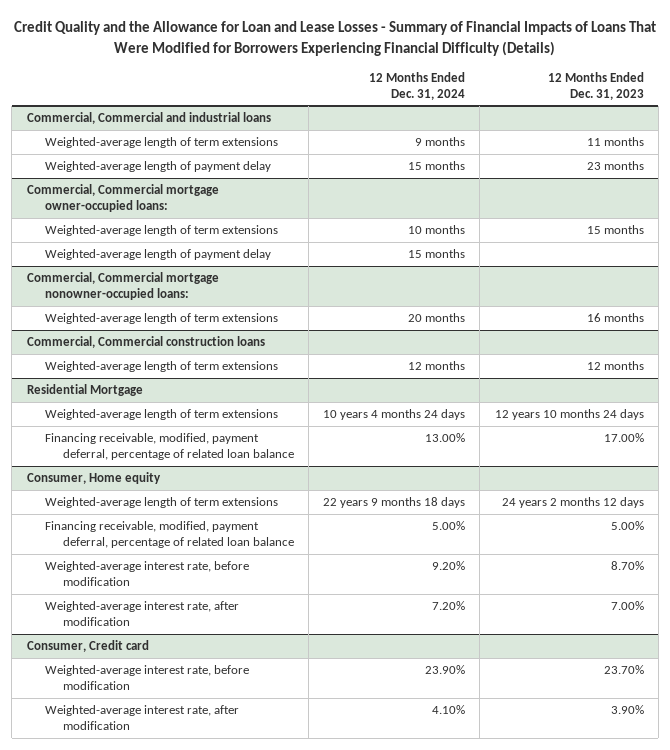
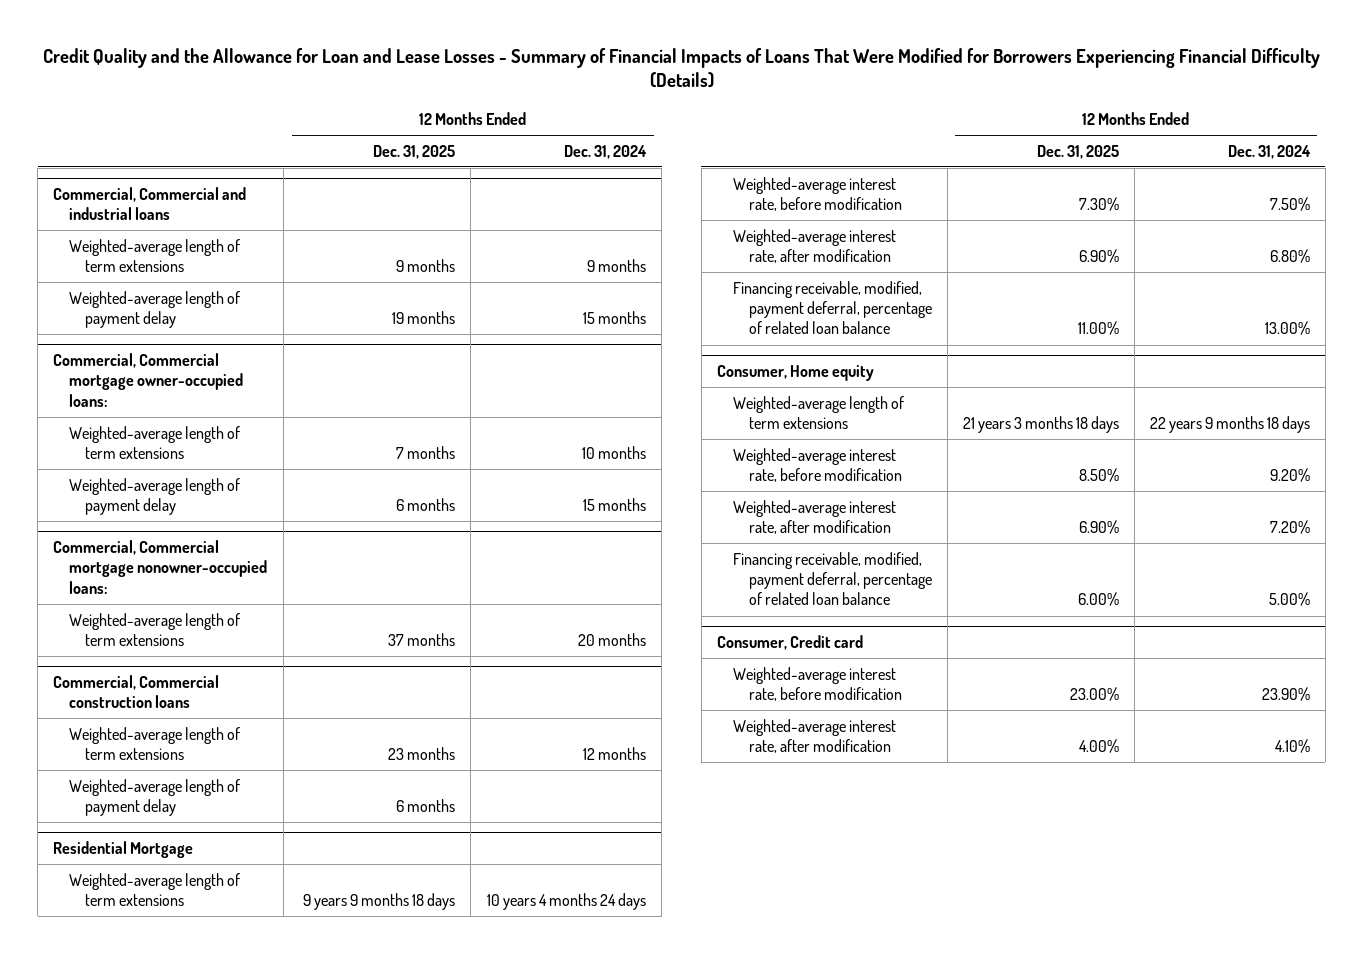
[547,71,644,100] 12 Months Ended Dec. 31, 2023 -> none
none -> [373,144,456,159] Dec. 31, 2025
none -> [69,778,241,817] Weighted-average length of payment delay
none -> [732,176,902,212] Weighted-average interest rate, before modification
none -> [732,228,896,264] Weighted-average interest rate, after modification
[44,521,295,549] Financing receivable, modified, payment deferral, percentage of related loan balance -> [732,551,932,606] Financing receivable, modified, payment deferral, percentage of related loan balance

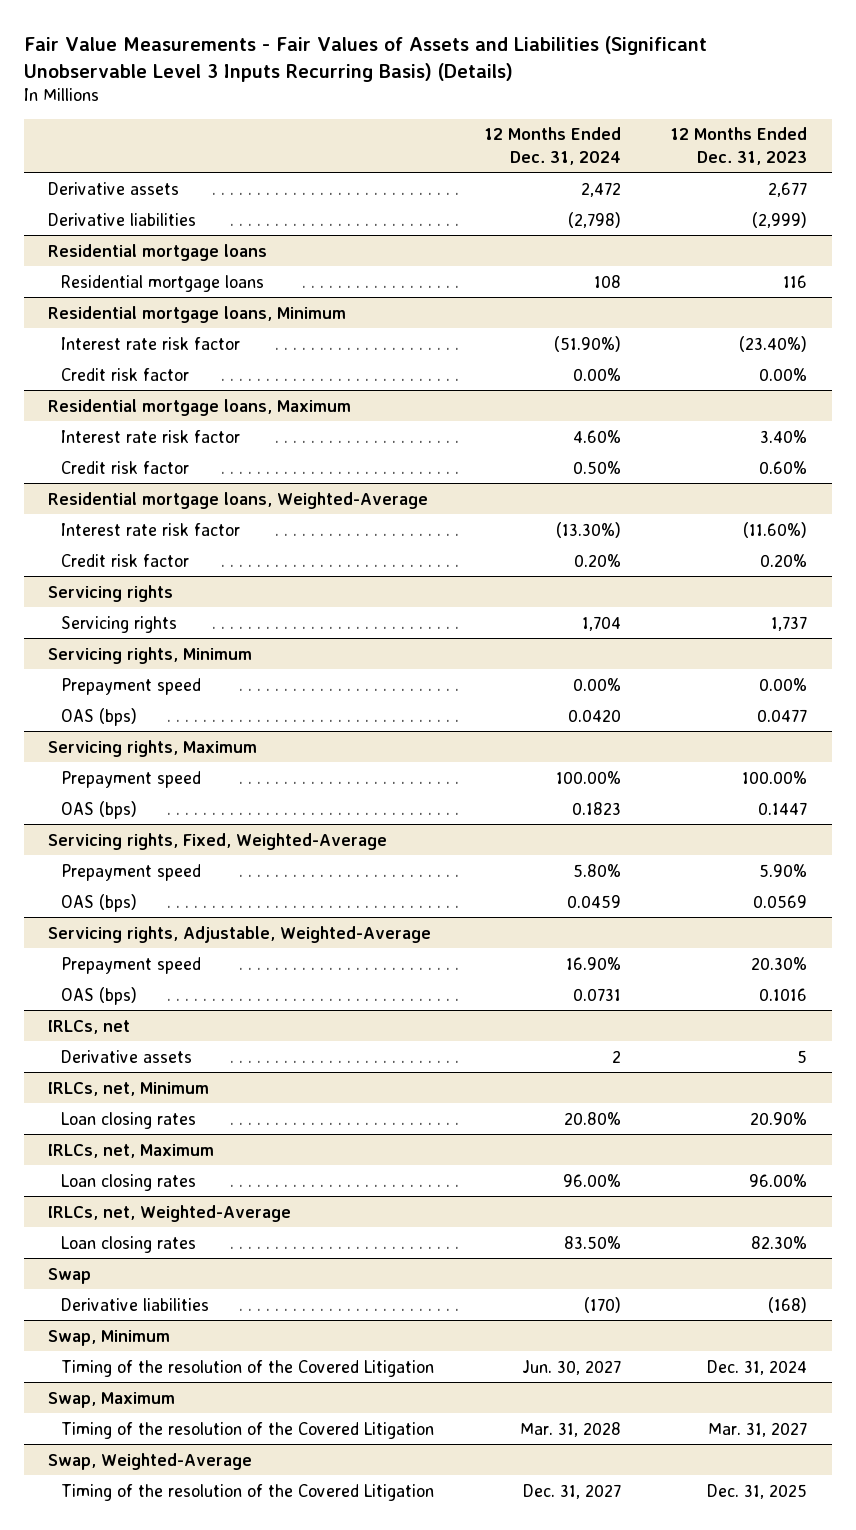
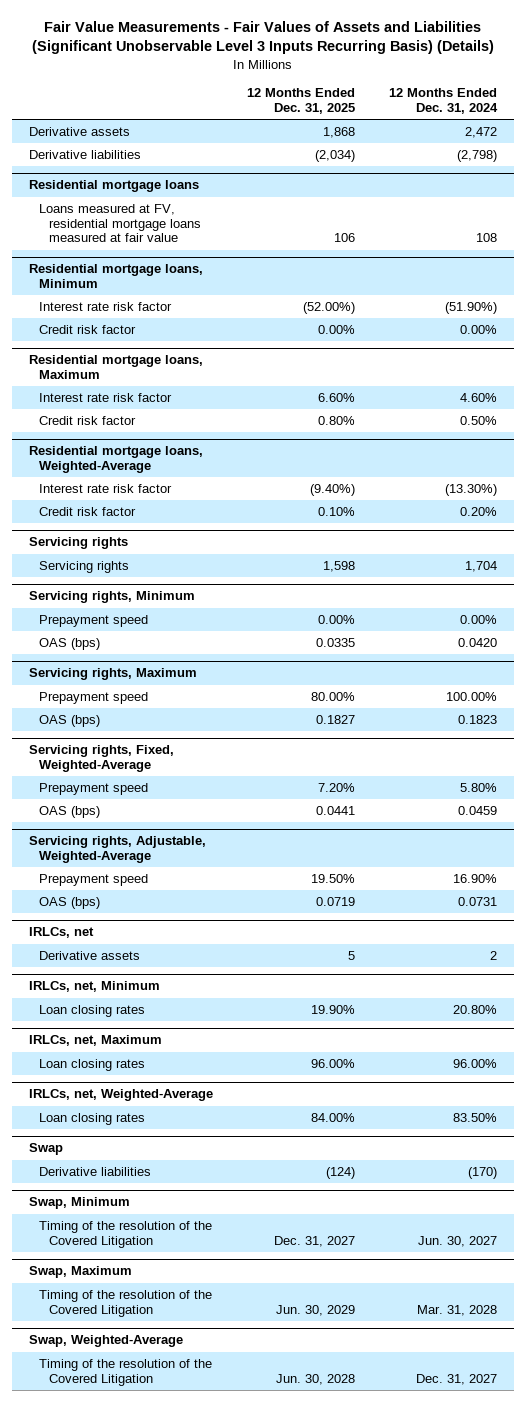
[670,127,808,165] 12 Months Ended Dec. 31, 2023 -> none
none -> [246,88,355,115] 12 Months Ended Dec. 31, 2025
[61,274,265,292] Residential mortgage loans -> none
none -> [38,204,201,243] Loans measured at FV, residential mortgage loans measured at fair value

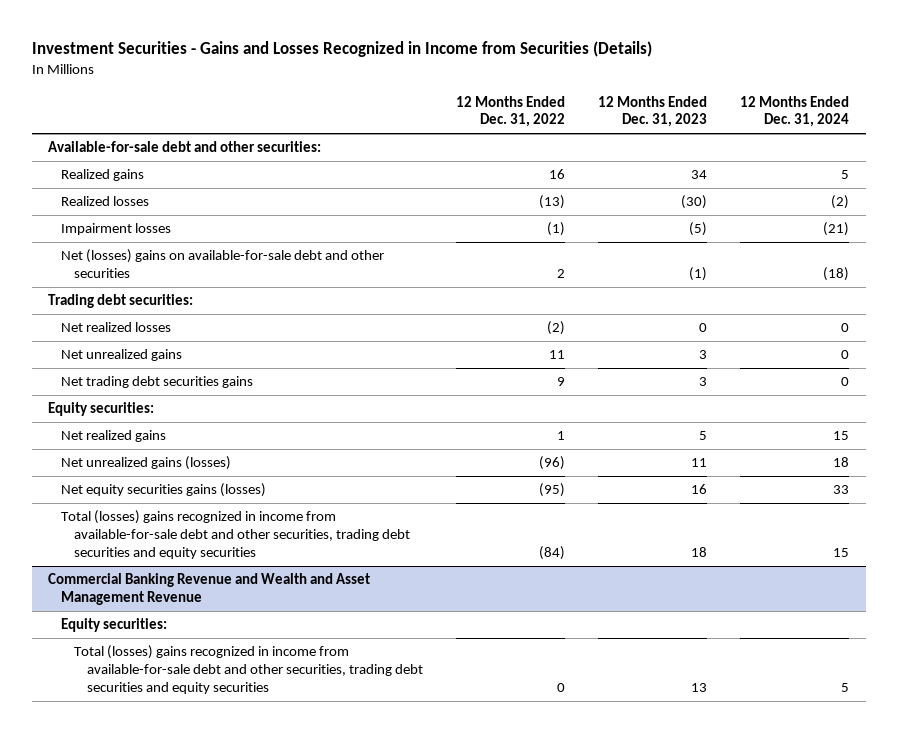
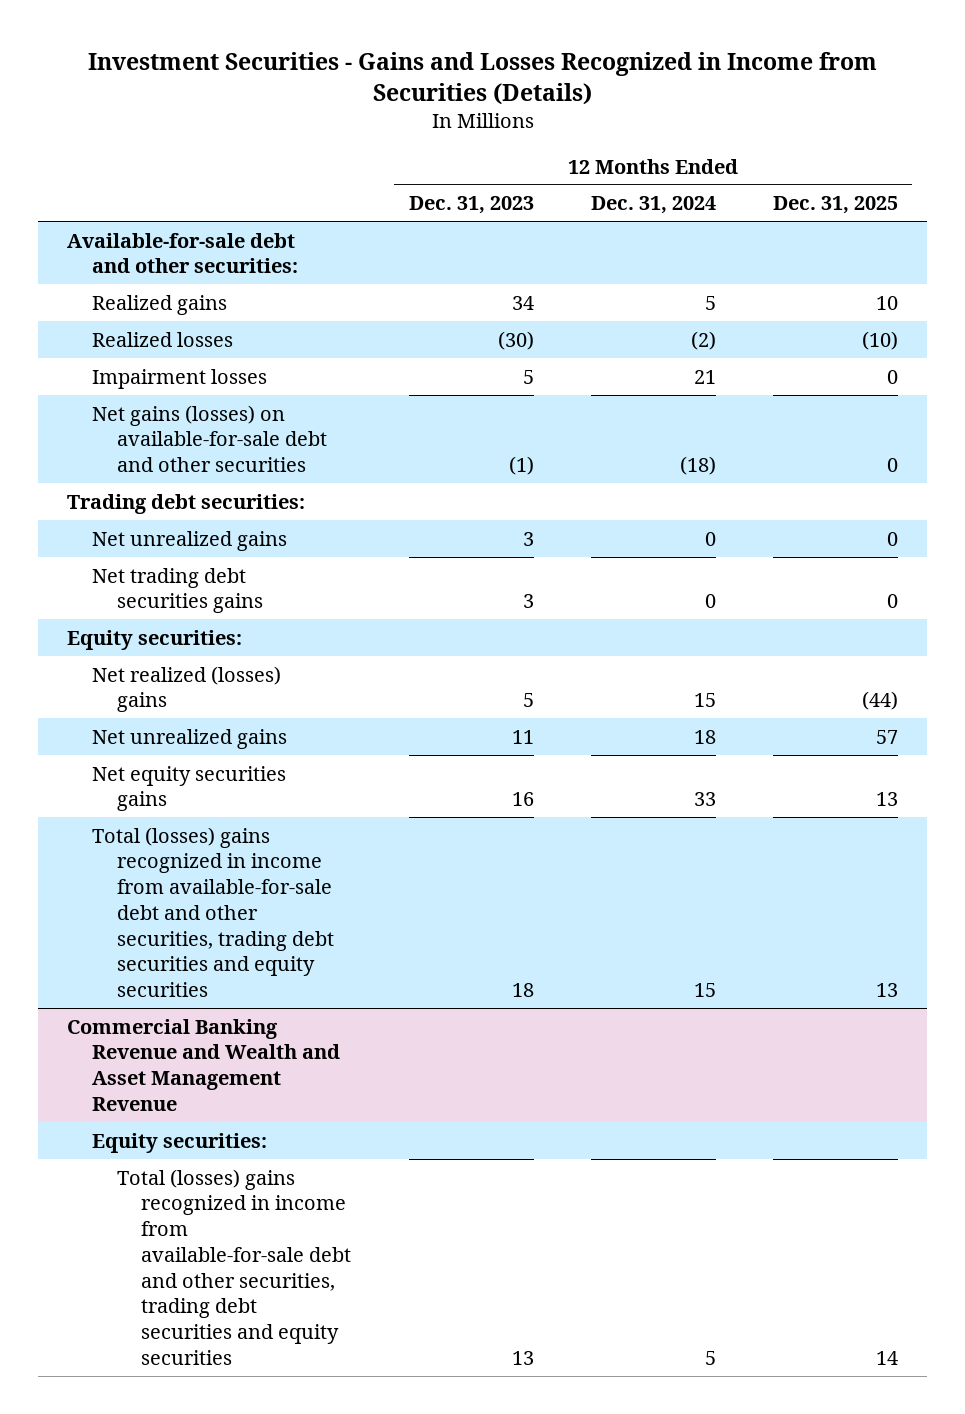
[456,95,566,128] 12 Months Ended Dec. 31, 2022 -> none
none -> [773,196,899,215] Dec. 31, 2025
[689,222,708,237] (5) -> [522,369,534,384] 5
[823,222,850,237] (21) -> [693,369,716,384] 21
[61,249,385,279] Net (losses) gains on available-for-sale debt and other securities -> [91,404,327,473] Net gains (losses) on available-for-sale debt and other securities
[61,322,172,333] Net realized losses -> none
[61,430,167,443] Net realized gains -> [91,665,281,713] Net realized (losses) gains
[61,456,232,471] Net unrealized gains (losses) -> [91,728,287,749] Net unrealized gains
[61,483,267,498] Net equity securities gains (losses) -> [91,765,286,812] Net equity securities gains

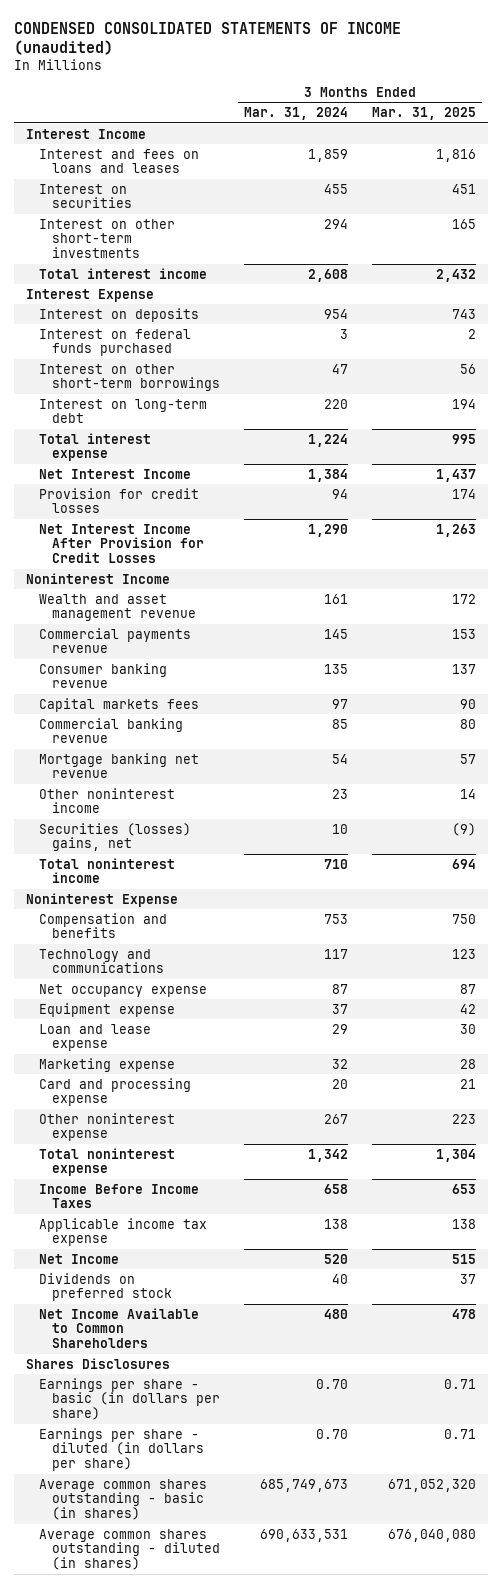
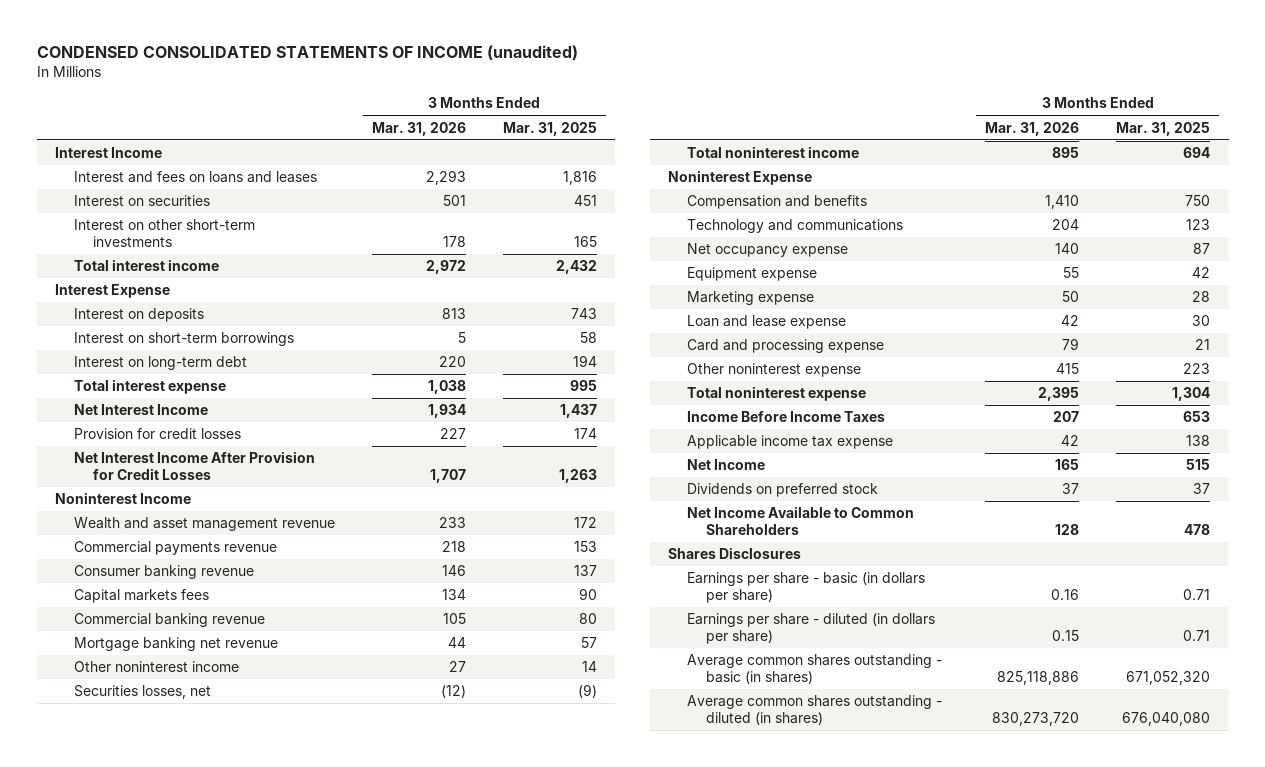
[244,107,349,121] Mar. 31, 2024 -> none
none -> [371,121,466,136] Mar. 31, 2026
[39,328,192,357] Interest on federal funds purchased -> none
[39,363,221,392] Interest on other short-term borrowings -> [73,332,294,347] Interest on short-term borrowings
[460,363,477,374] 56 -> [579,332,597,344] 58
[39,822,192,852] Securities (losses) gains, net -> [73,685,211,700] Securities losses, net
[39,1023,152,1052] Loan and lease expense -> [687,315,847,330] Loan and lease expense

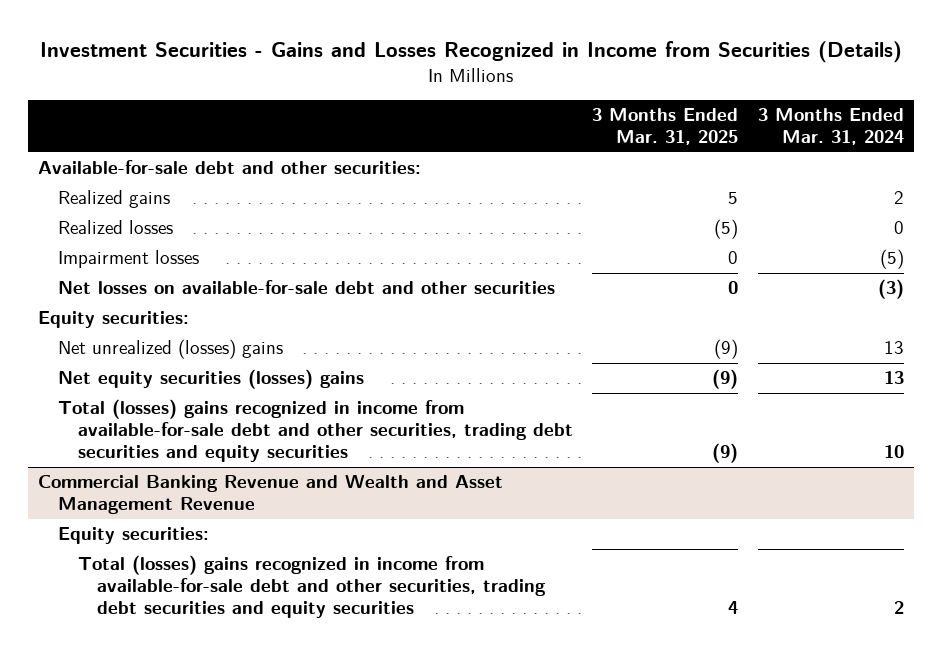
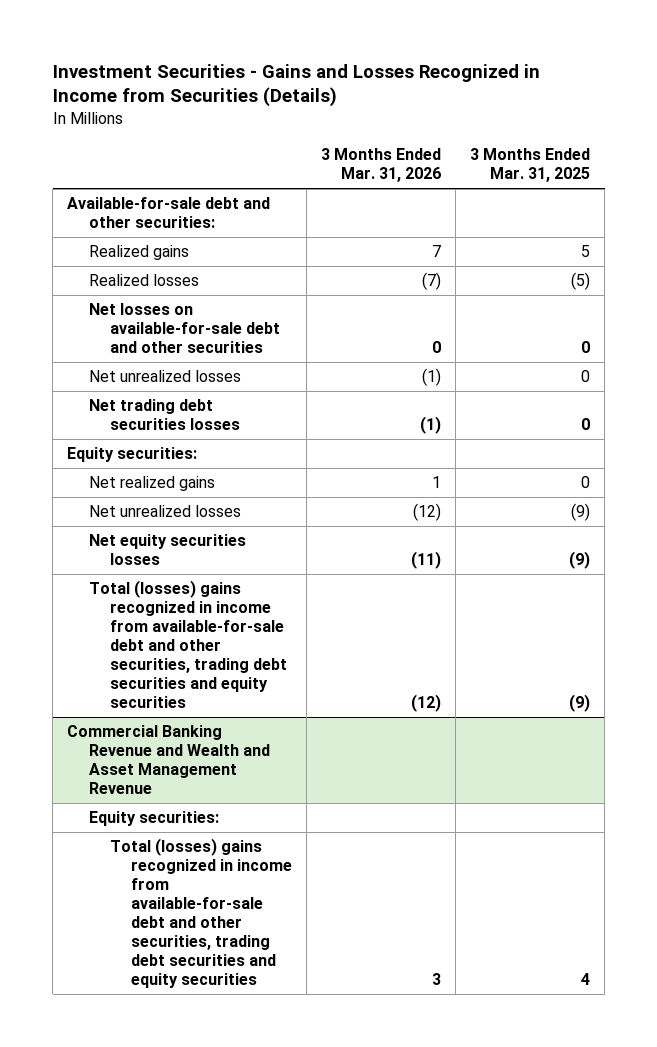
[758,108,905,146] 3 Months Ended Mar. 31, 2024 -> none
none -> [321,148,442,183] 3 Months Ended Mar. 31, 2026
[57,250,199,269] Impairment losses -> none
none -> [88,370,241,383] Net unrealized losses
none -> [88,399,241,431] Net trading debt securities losses
none -> [88,476,215,492] Net realized gains
[57,339,283,360] Net unrealized (losses) gains -> [88,505,241,518] Net unrealized losses
[57,369,364,390] Net equity securities (losses) gains -> [88,534,246,566] Net equity securities losses

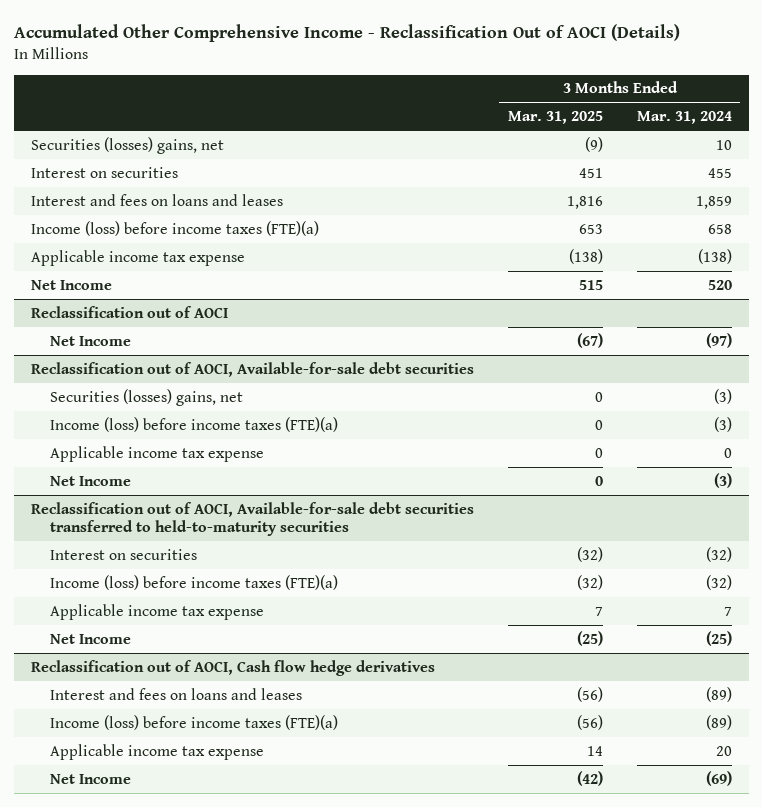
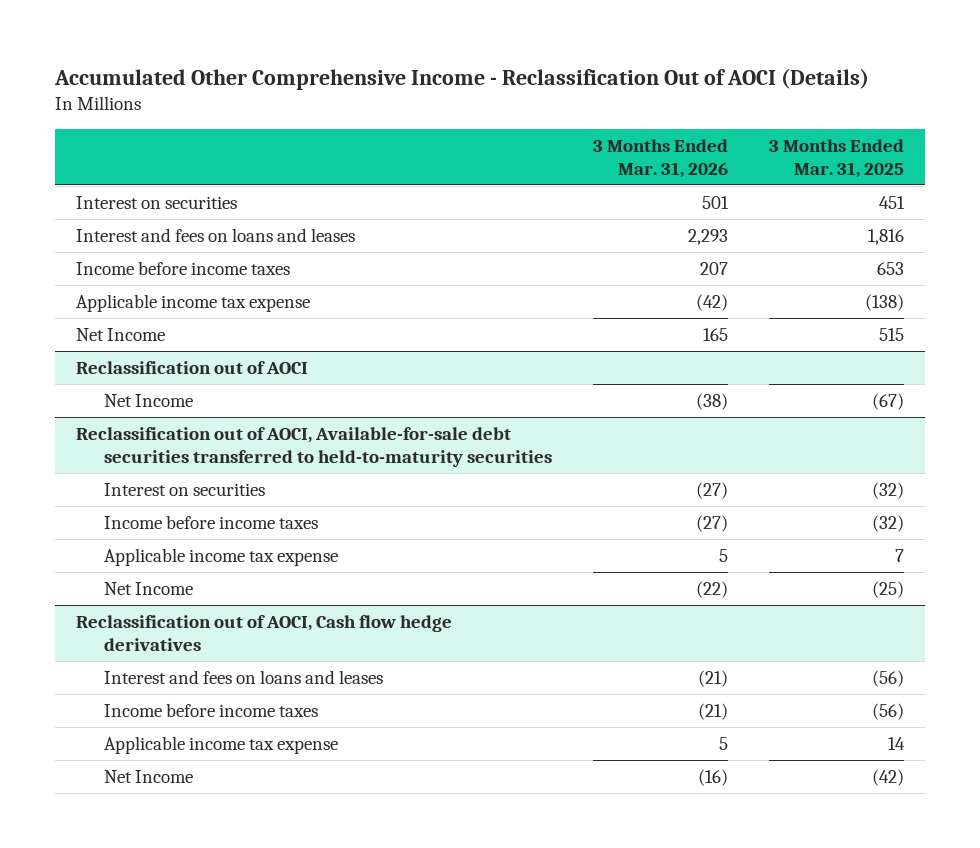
[636,111,732,125] Mar. 31, 2024 -> none
none -> [593,138,729,178] 3 Months Ended Mar. 31, 2026
[30,136,224,154] Securities (losses) gains, net -> none
[30,220,319,236] Income (loss) before income taxes (FTE)(a) -> [75,260,290,275] Income before income taxes
[30,361,474,377] Reclassification out of AOCI, Available-for-sale debt securities -> none
[49,388,243,406] Securities (losses) gains, net -> none
[49,416,338,432] Income (loss) before income taxes (FTE)(a) -> none
[49,445,264,462] Applicable income tax expense -> none
[49,475,131,486] Net Income -> none
[49,574,338,590] Income (loss) before income taxes (FTE)(a) -> [104,514,319,529] Income before income taxes
[49,714,338,730] Income (loss) before income taxes (FTE)(a) -> [104,702,319,717] Income before income taxes

